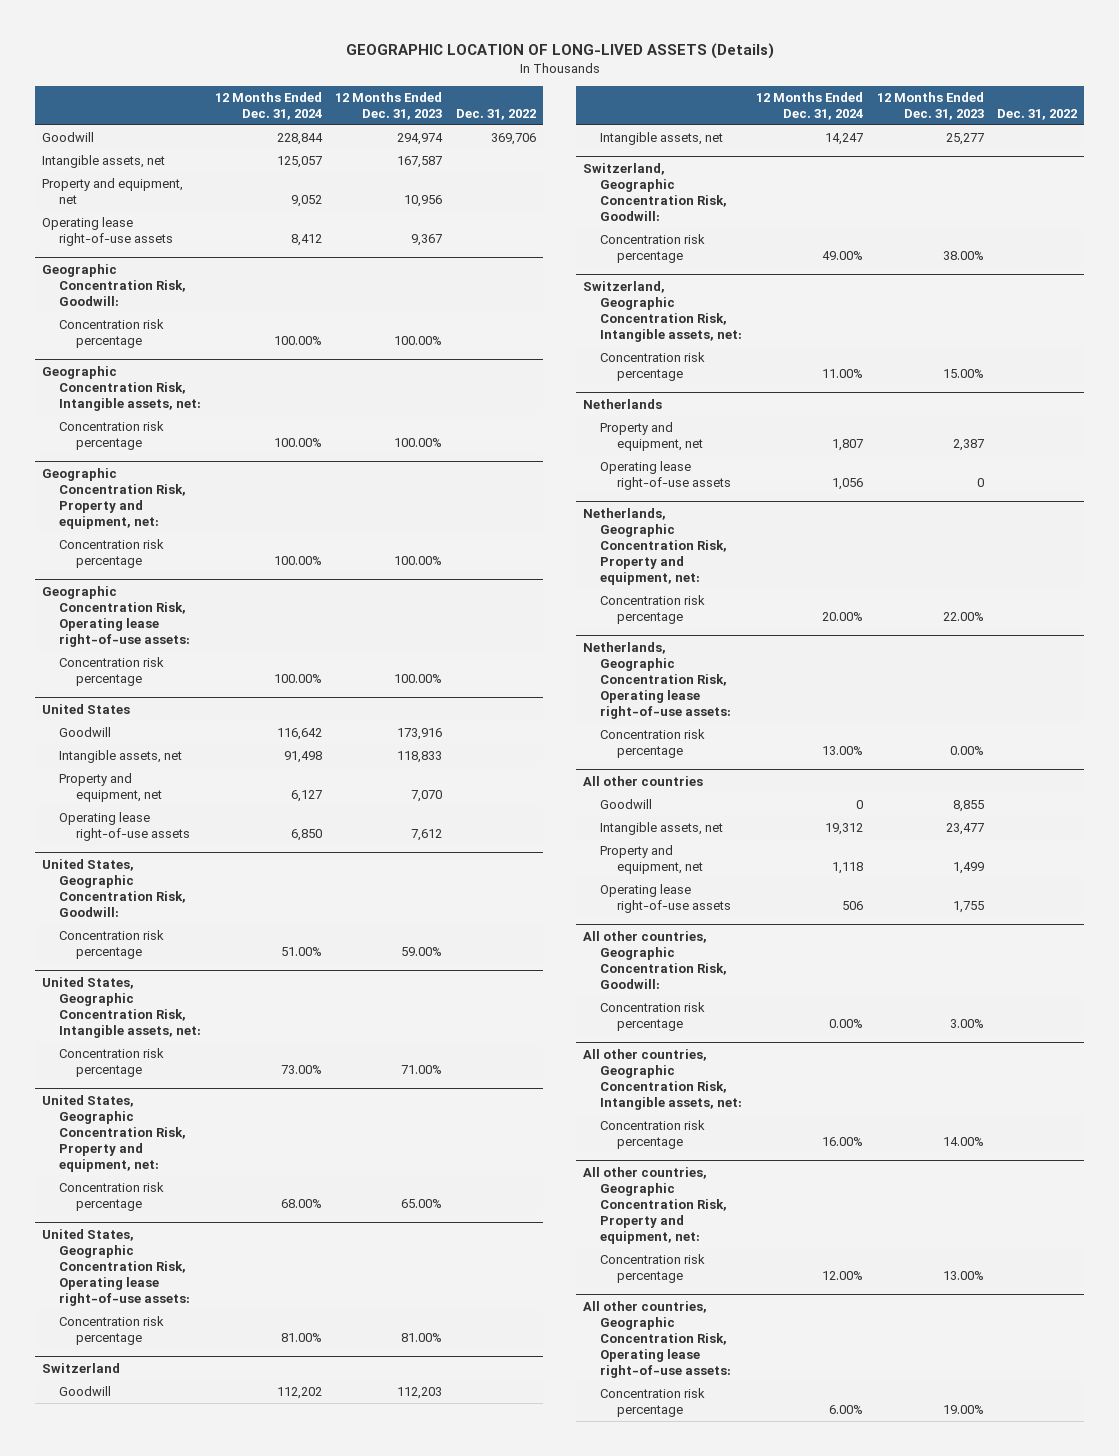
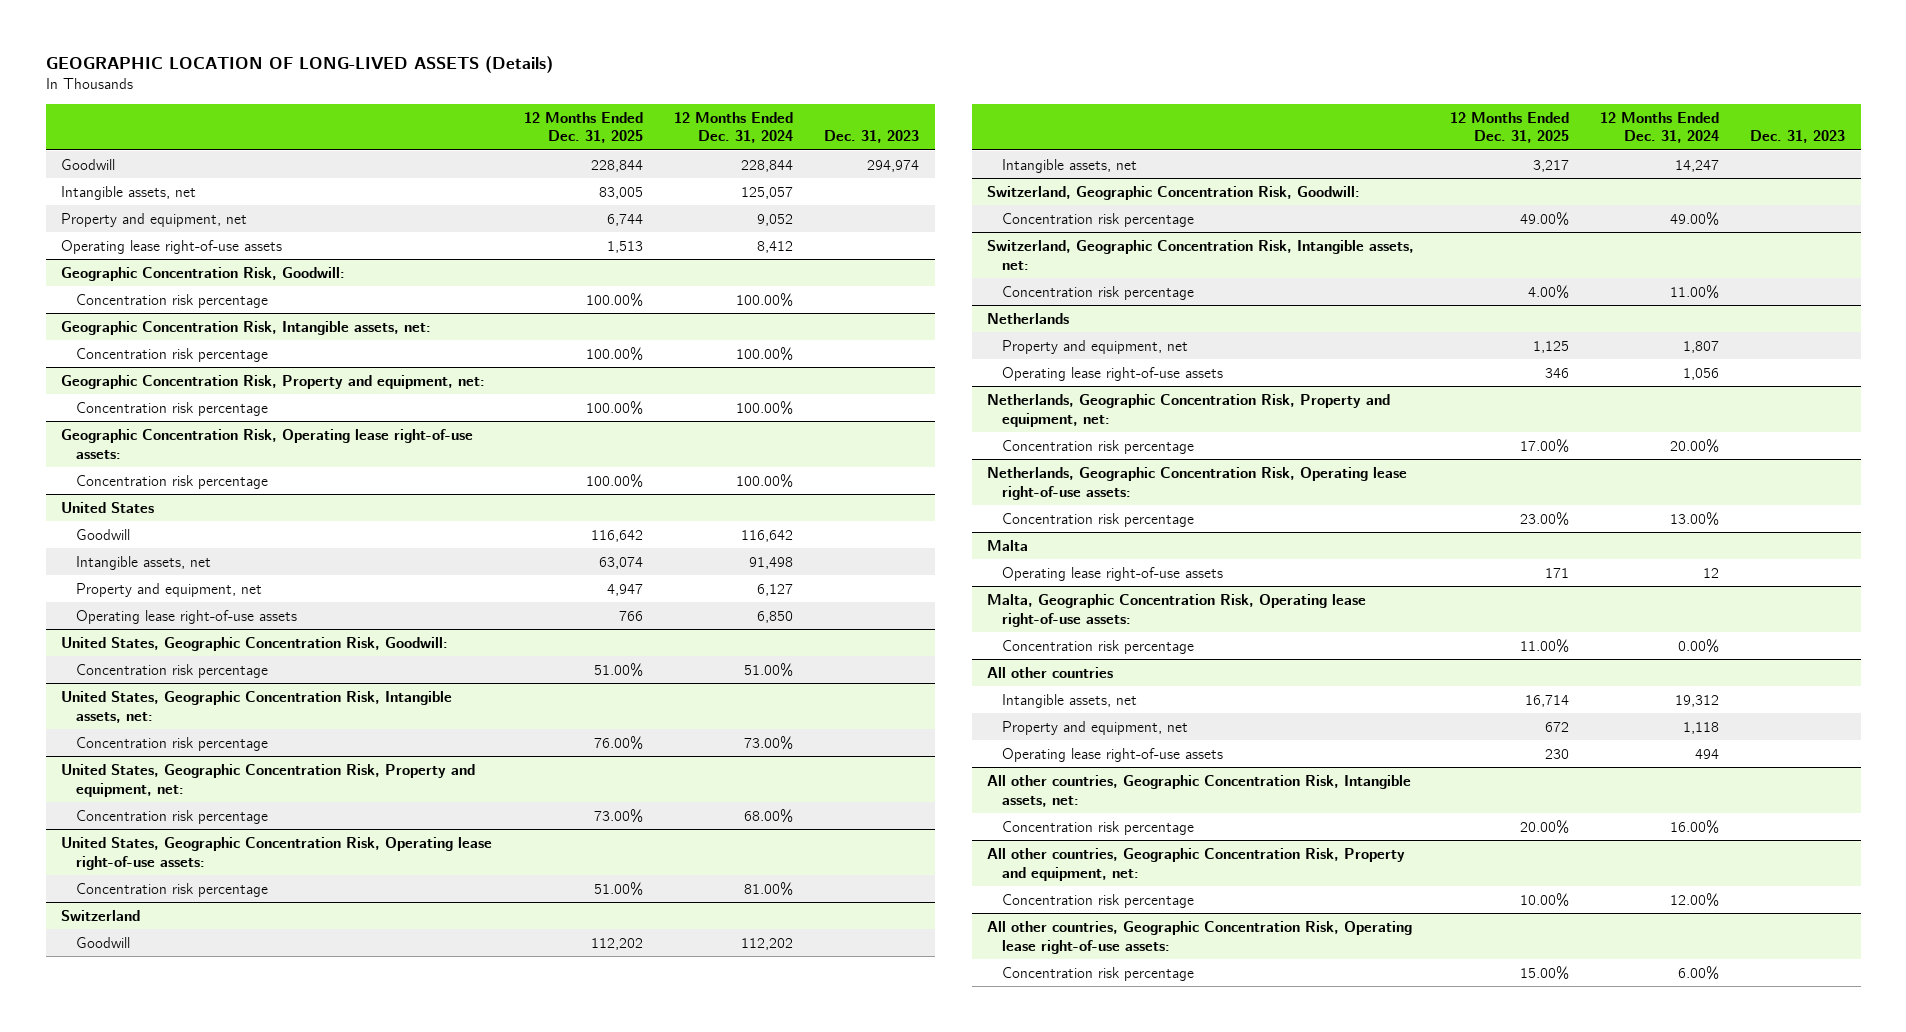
[335,92,443,120] 12 Months Ended Dec. 31, 2023 -> none
[456,108,537,120] Dec. 31, 2022 -> none
none -> [523,111,643,144] 12 Months Ended Dec. 31, 2025
none -> [823,130,919,144] Dec. 31, 2023
none -> [987,539,1029,551] Malta
none -> [1002,566,1224,581] Operating lease right-of-use assets
none -> [987,593,1367,627] Malta, Geographic Concentration Risk, Operating lease right-of-use assets:
none -> [1002,639,1195,654] Concentration risk percentage
[599,799,652,810] Goodwill -> none
[582,931,727,989] All other countries, Geographic Concentration Risk, Goodwill: -> none
[599,1002,705,1032] Concentration risk percentage -> none
[841,901,863,911] 506 -> [1694,748,1719,759] 494

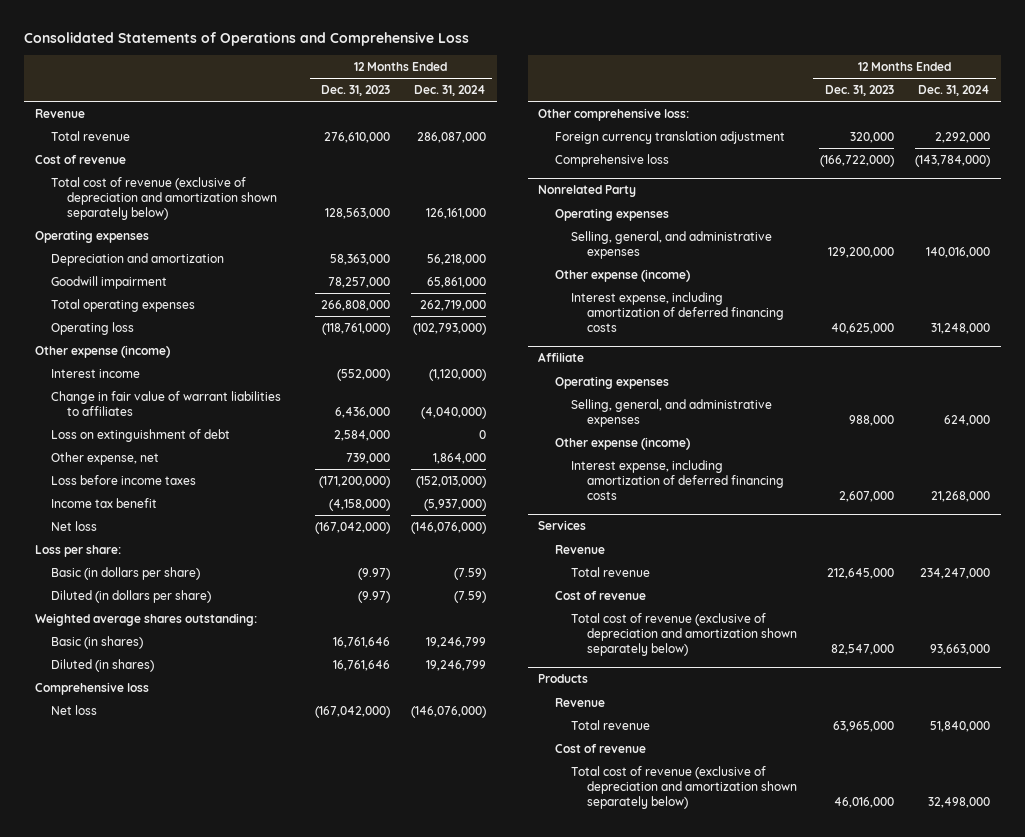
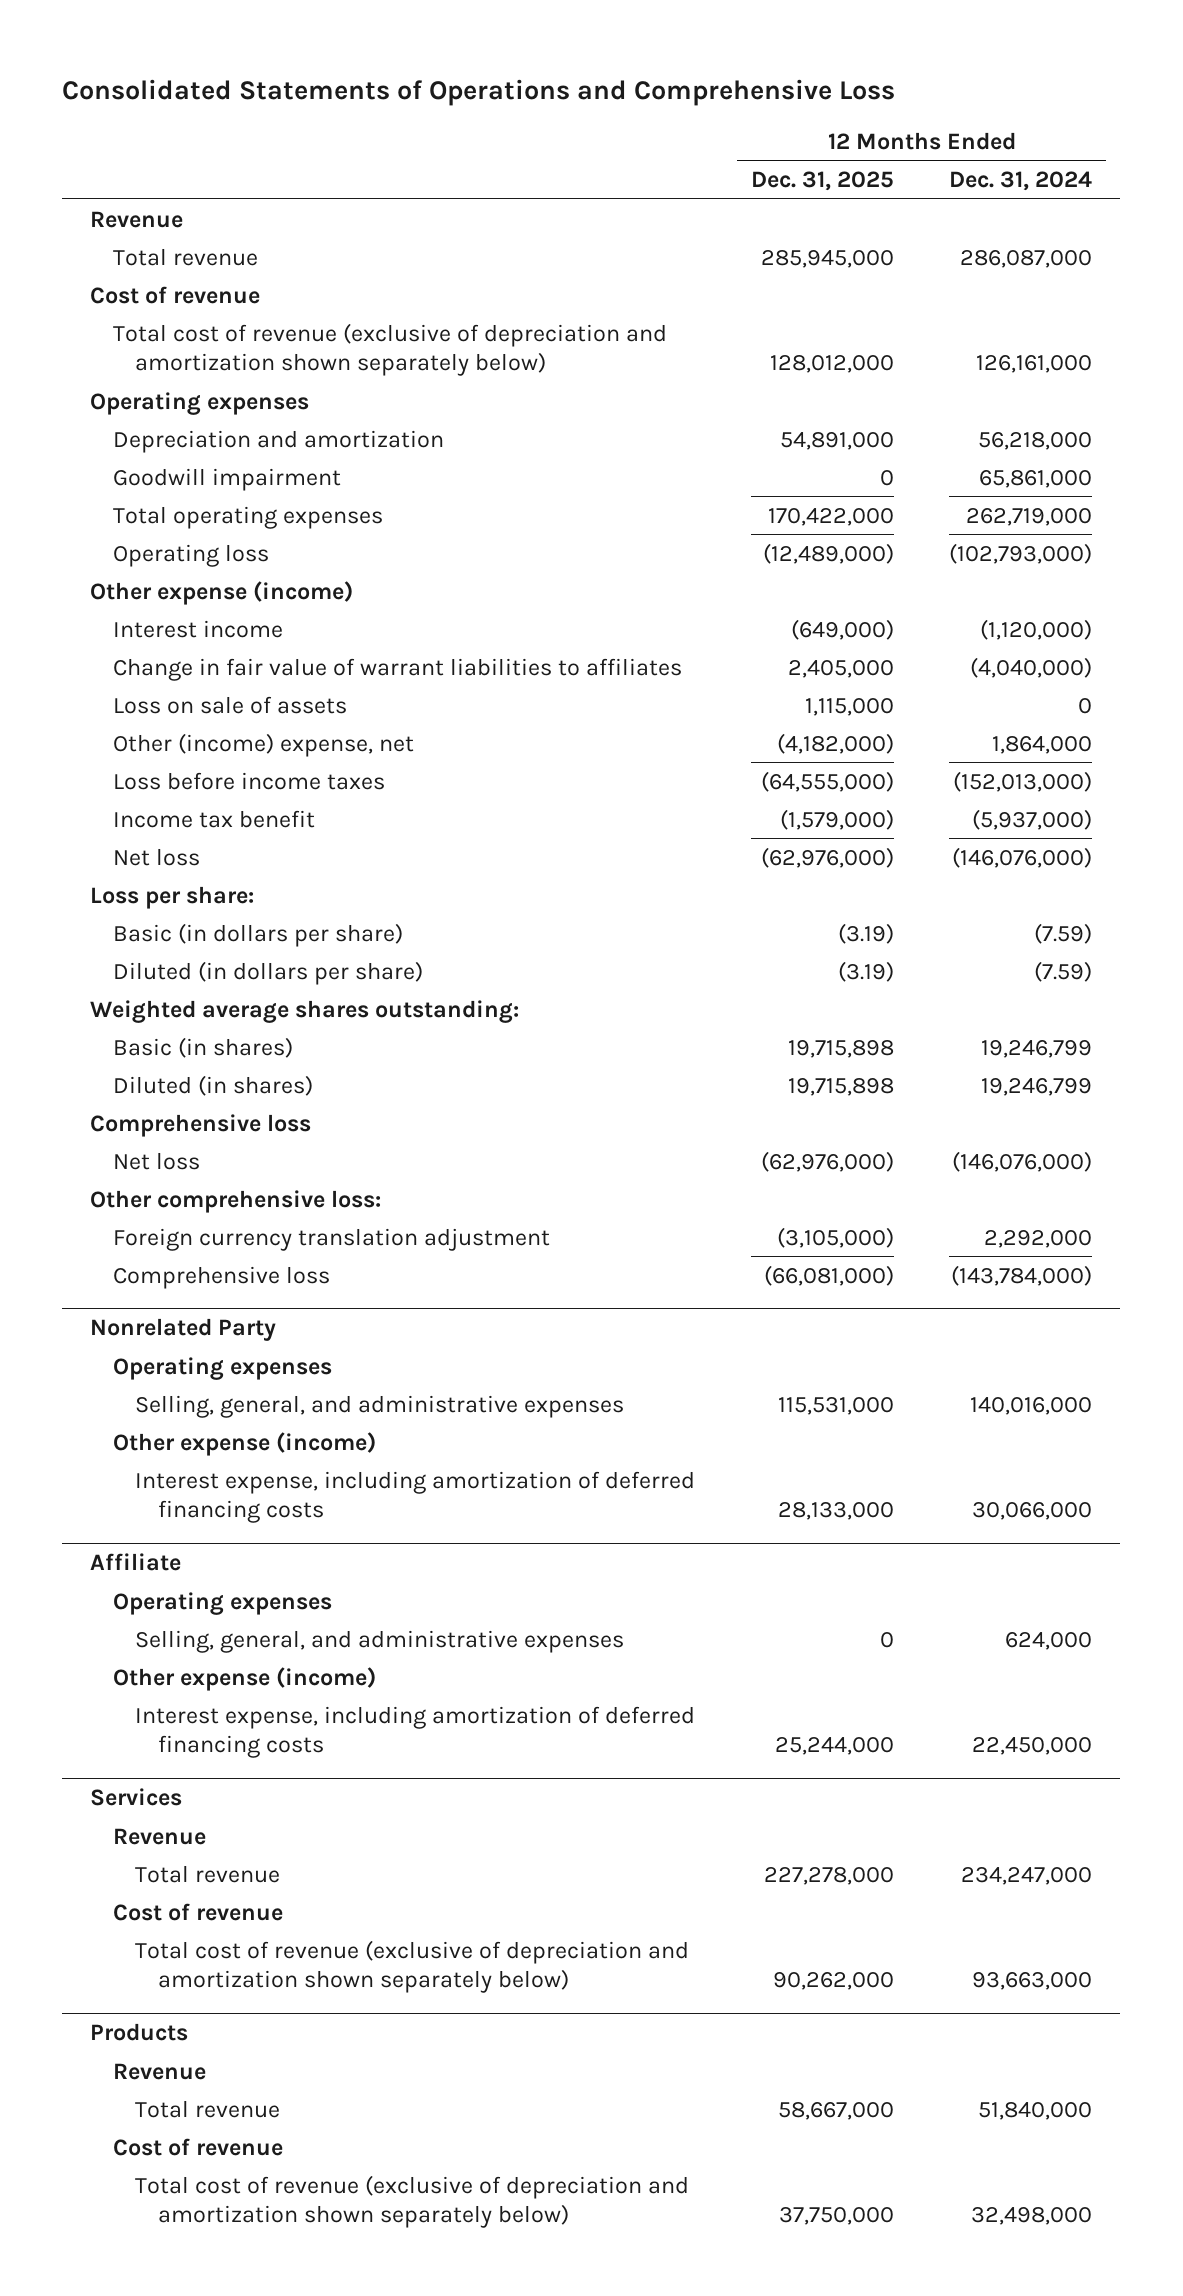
[321,85,391,97] Dec. 31, 2023 -> none
none -> [750,170,894,191] Dec. 31, 2025
[50,428,230,442] Loss on extinguishment of debt -> none
none -> [112,695,347,714] Loss on sale of assets
[50,451,159,465] Other expense, net -> [112,732,414,757] Other (income) expense, net
[931,322,991,334] 31,248,000 -> [972,1501,1093,1520] 30,066,000
[931,490,991,502] 21,268,000 -> [972,1736,1093,1755] 22,450,000

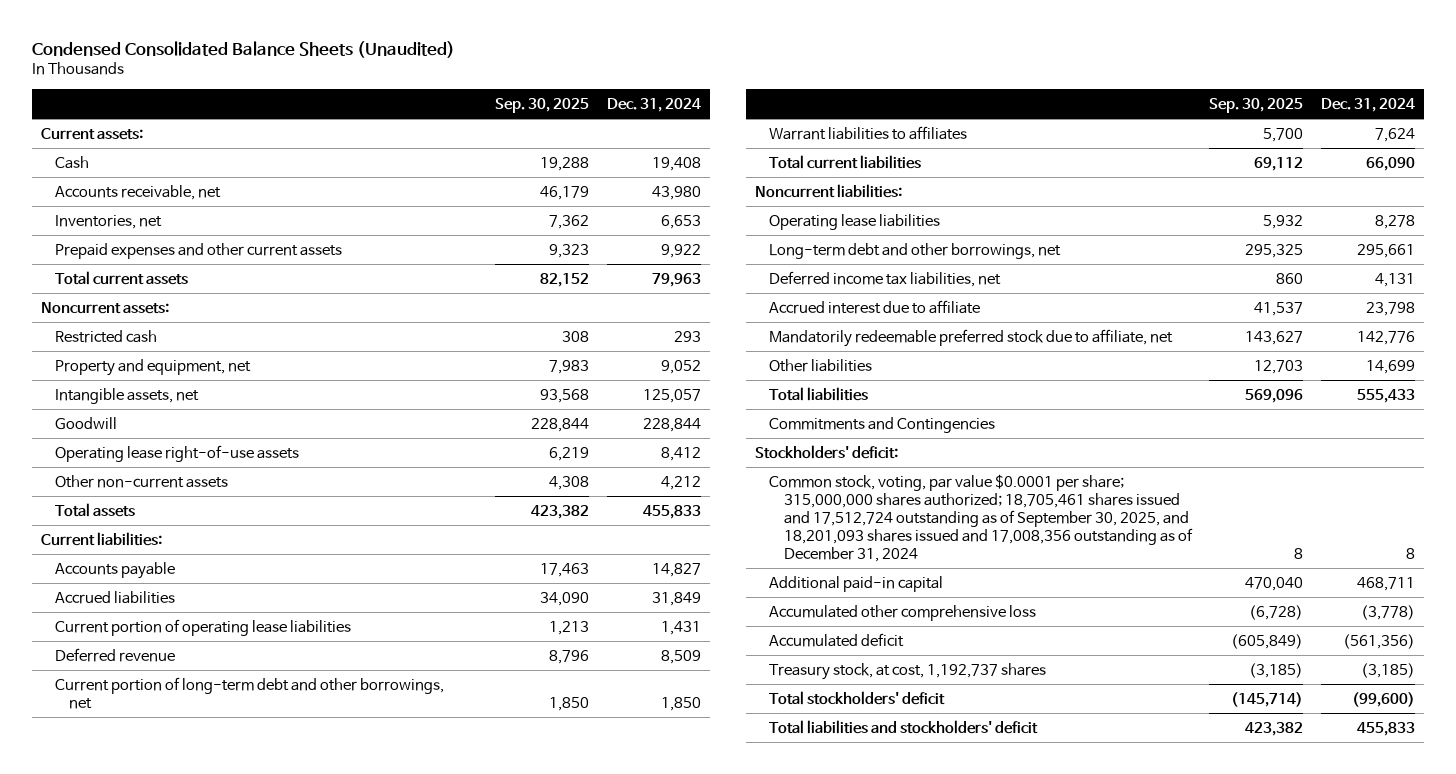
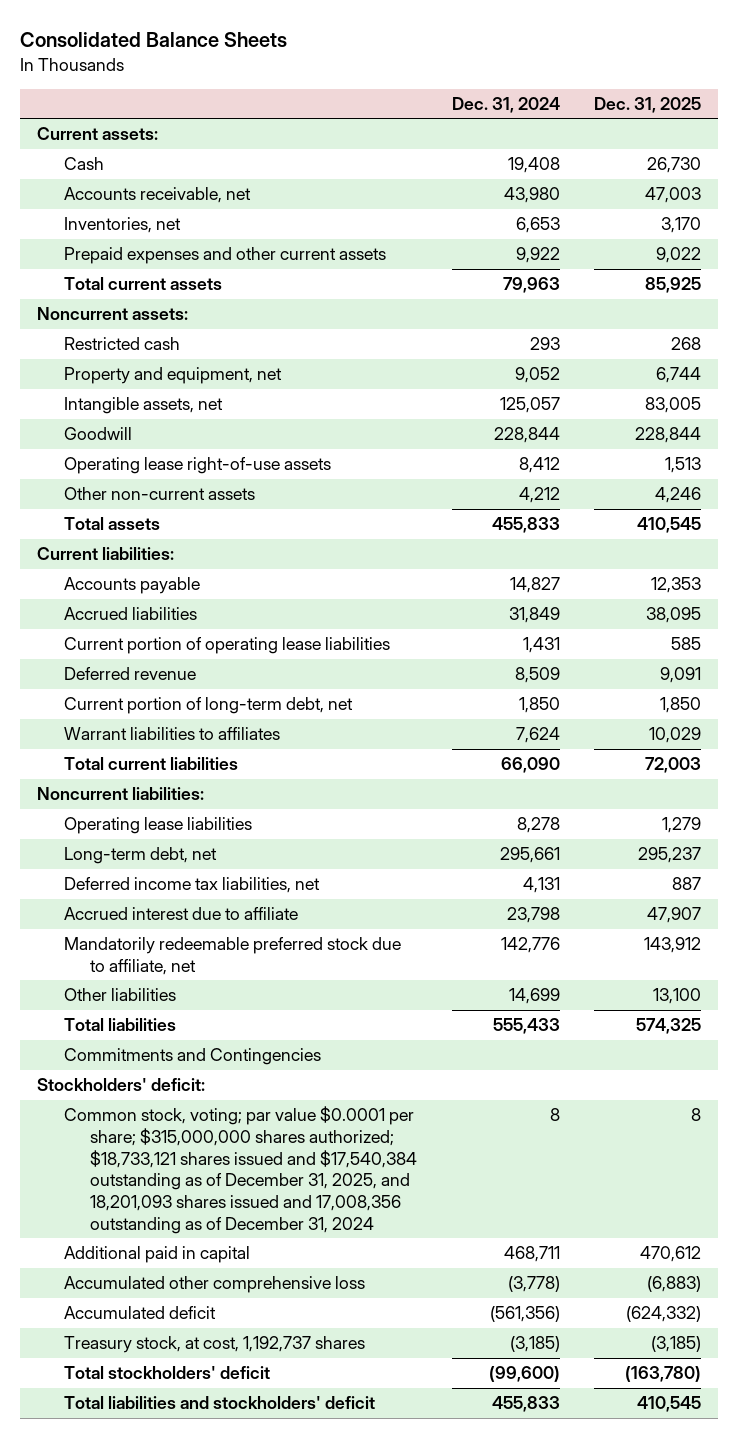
[32,40,456,58] Condensed Consolidated Balance Sheets (Unaudited) -> [20,32,288,48] Consolidated Balance Sheets
[495,97,590,113] Sep. 30, 2025 -> none
none -> [593,97,701,114] Dec. 31, 2025
[55,676,445,709] Current portion of long-term debt and other borrowings, net -> [63,697,353,715] Current portion of long-term debt, net
[769,242,1062,259] Long-term debt and other borrowings, net -> [63,847,217,865] Long-term debt, net
[769,473,1193,562] Common stock, voting, par value $0.0001 per share; 315,000,000 shares authorized; 18,705,461 shares issued and 17,512,724 outstanding as of September 30, 2025, and 18,201,093 shares issued and 17,008,356 outstanding as of December 31, 2024 -> [63,1106,418,1234] Common stock, voting; par value $0.0001 per share; $315,000,000 shares authorized; $18,733,121 shares issued and $17,540,384 outstanding as of December 31, 2025, and 18,201,093 shares issued and 17,008,356 outstanding as of December 31, 2024
[769,575,944,592] Additional paid-in capital -> [63,1246,250,1264] Additional paid in capital

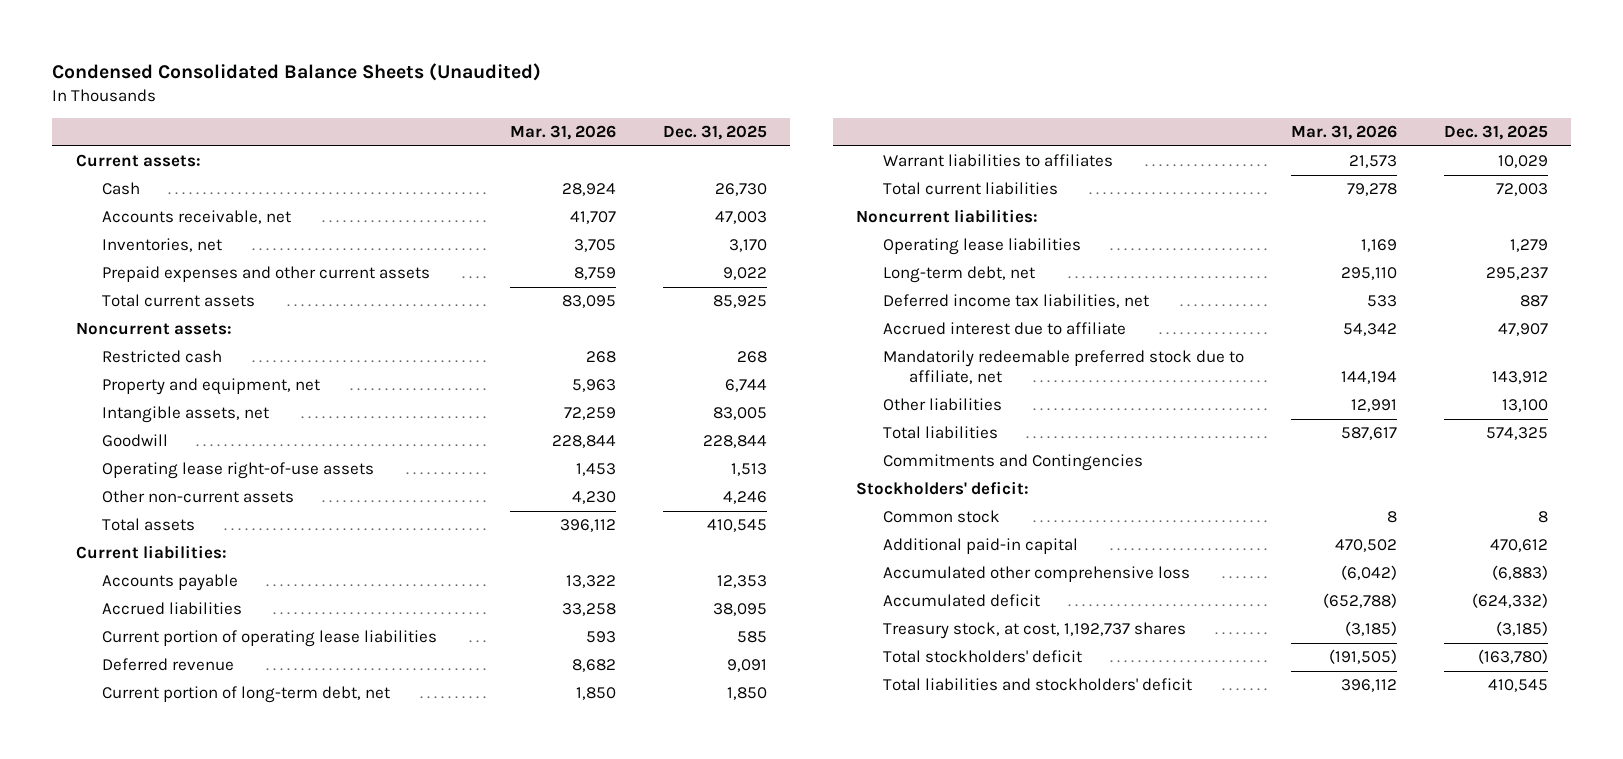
[20,32,288,48] Consolidated Balance Sheets -> [52,63,542,82] Condensed Consolidated Balance Sheets (Unaudited)
[451,97,560,114] Dec. 31, 2024 -> none
none -> [509,125,616,141] Mar. 31, 2026
[63,1106,418,1234] Common stock, voting; par value $0.0001 per share; $315,000,000 shares authorized; $18,733,121 shares issued and $17,540,384 outstanding as of December 31, 2025, and 18,201,093 shares issued and 17,008,356 outstanding as of December 31, 2024 -> [882,510,1000,524] Common stock
[63,1246,250,1264] Additional paid in capital -> [882,538,1078,555] Additional paid-in capital

